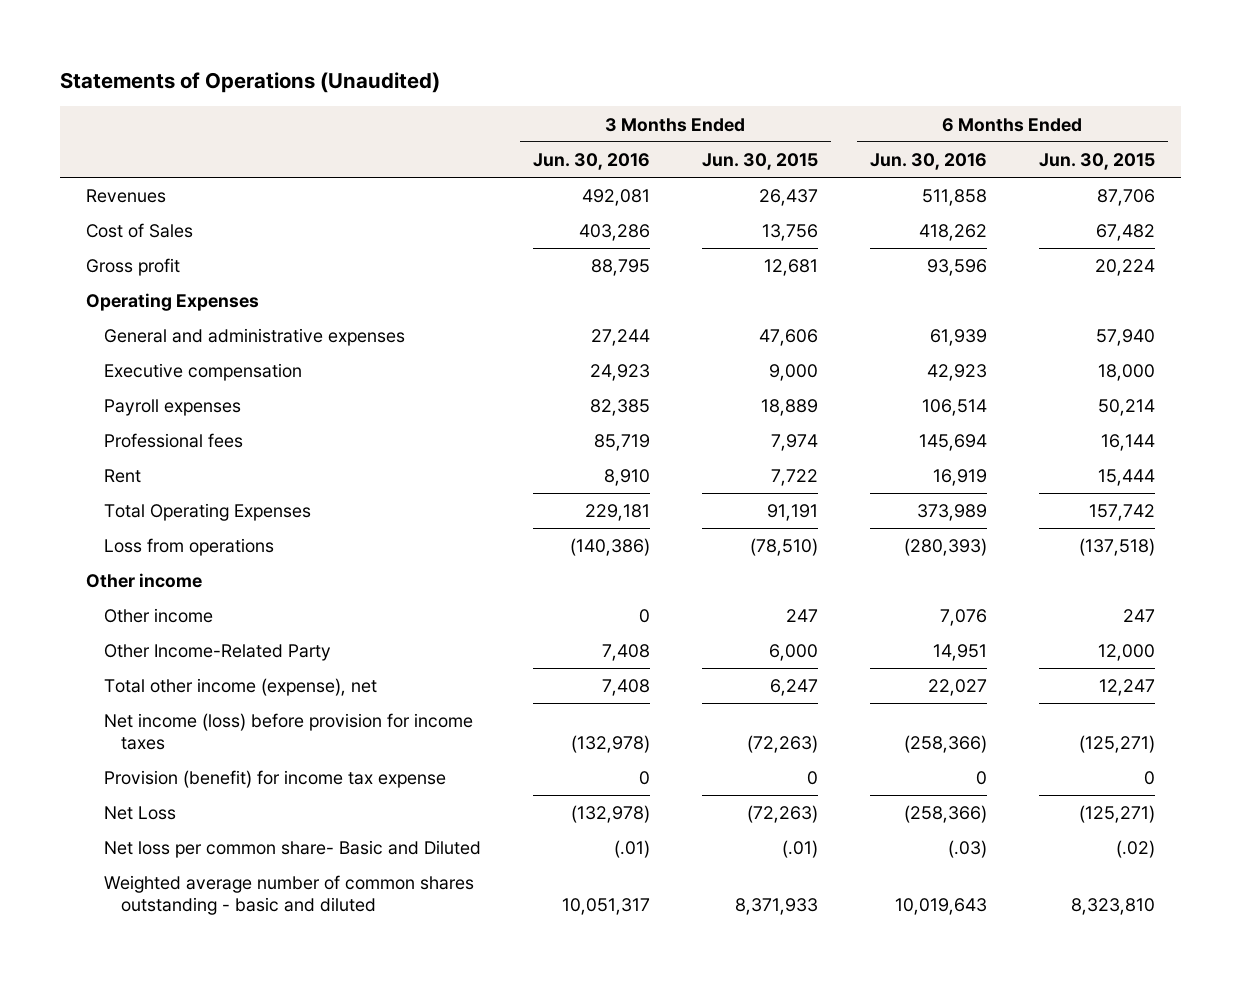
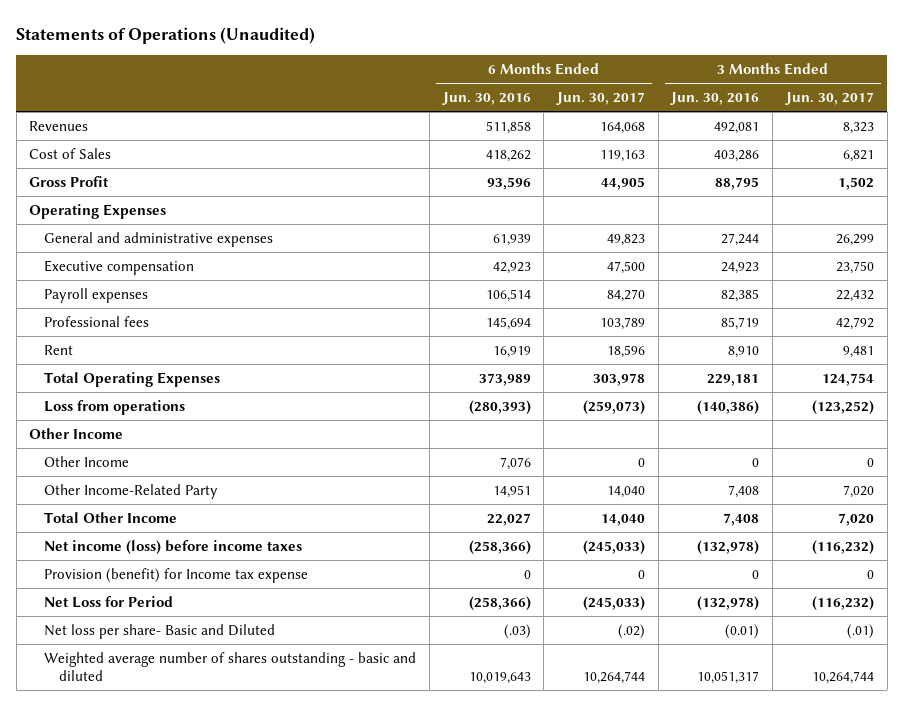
[701,153,818,171] Jun. 30, 2015 -> none
[1038,153,1155,171] Jun. 30, 2015 -> none
none -> [555,91,645,105] Jun. 30, 2017
none -> [784,91,874,105] Jun. 30, 2017
[85,258,180,277] Gross profit -> [29,175,110,187] Gross Profit
[85,573,202,589] Other income -> [29,427,124,439] Other Income
[103,608,213,624] Other income -> [44,455,130,467] Other Income
[103,678,377,697] Total other income (expense), net -> [44,511,178,523] Total Other Income
[103,713,473,751] Net income (loss) before provision for income taxes -> [44,539,303,555] Net income (loss) before income taxes
[103,770,446,789] Provision (benefit) for income tax expense -> [44,567,309,583] Provision (benefit) for Income tax expense
[103,806,176,821] Net Loss -> [44,595,174,608] Net Loss for Period
[103,840,481,859] Net loss per common share- Basic and Diluted -> [44,623,276,639] Net loss per share- Basic and Diluted
[613,840,650,859] (.01) -> [725,623,760,639] (0.01)
[103,875,474,916] Weighted average number of common shares outstanding - basic and diluted -> [44,651,417,682] Weighted average number of shares outstanding - basic and diluted

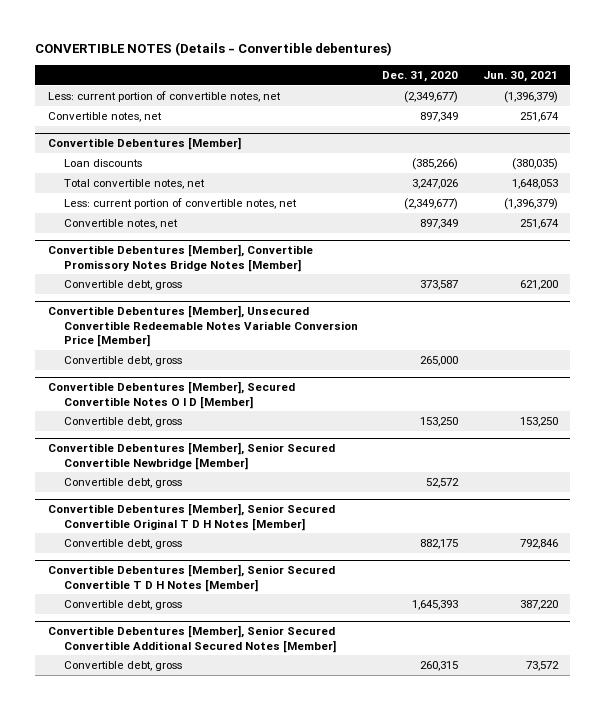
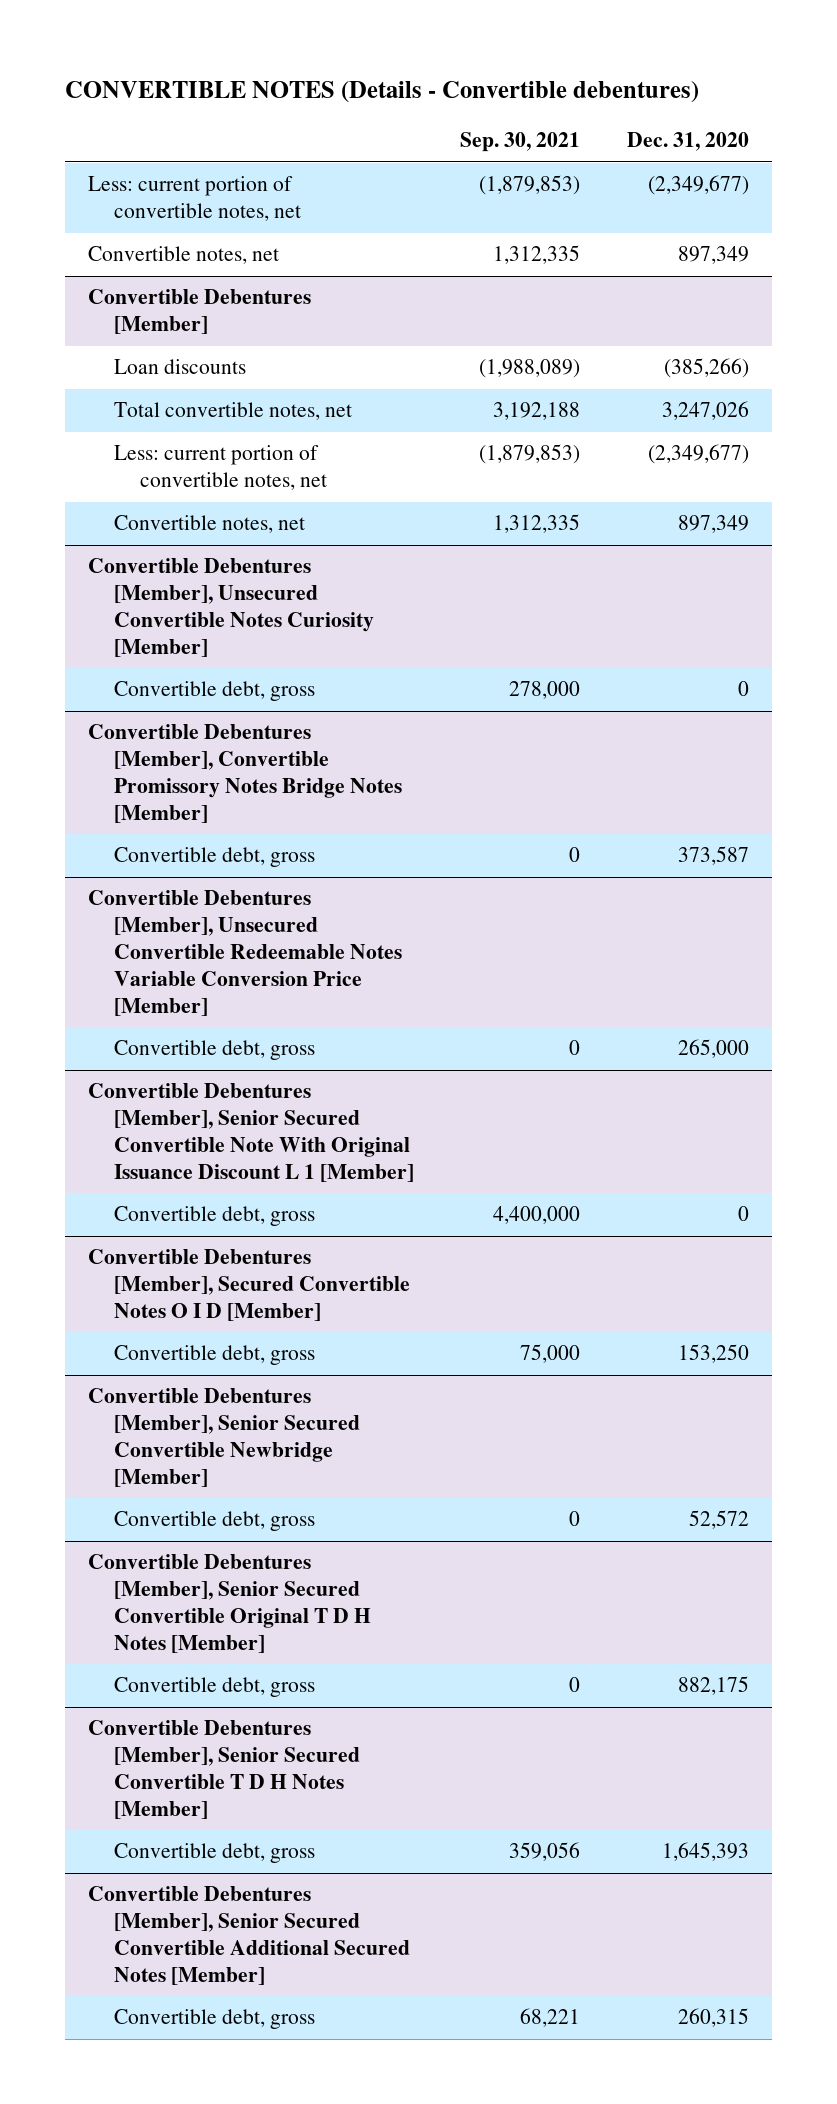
[482,70,558,82] Jun. 30, 2021 -> none
none -> [460,132,581,153] Sep. 30, 2021
none -> [87,558,374,658] Convertible Debentures [Member], Unsecured Convertible Notes Curiosity [Member]
none -> [113,681,315,702] Convertible debt, gross
none -> [87,1083,414,1183] Convertible Debentures [Member], Senior Secured Convertible Note With Original Issuance Discount L 1 [Member]
none -> [113,1206,315,1227] Convertible debt, gross

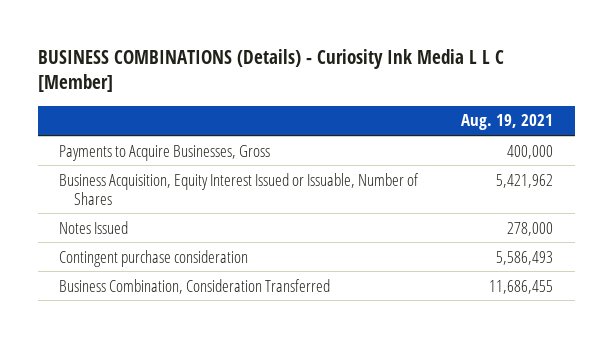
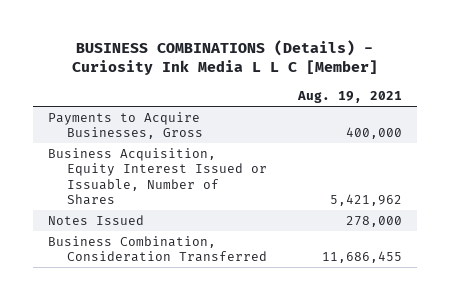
[59,249,249,267] Contingent purchase consideration -> none

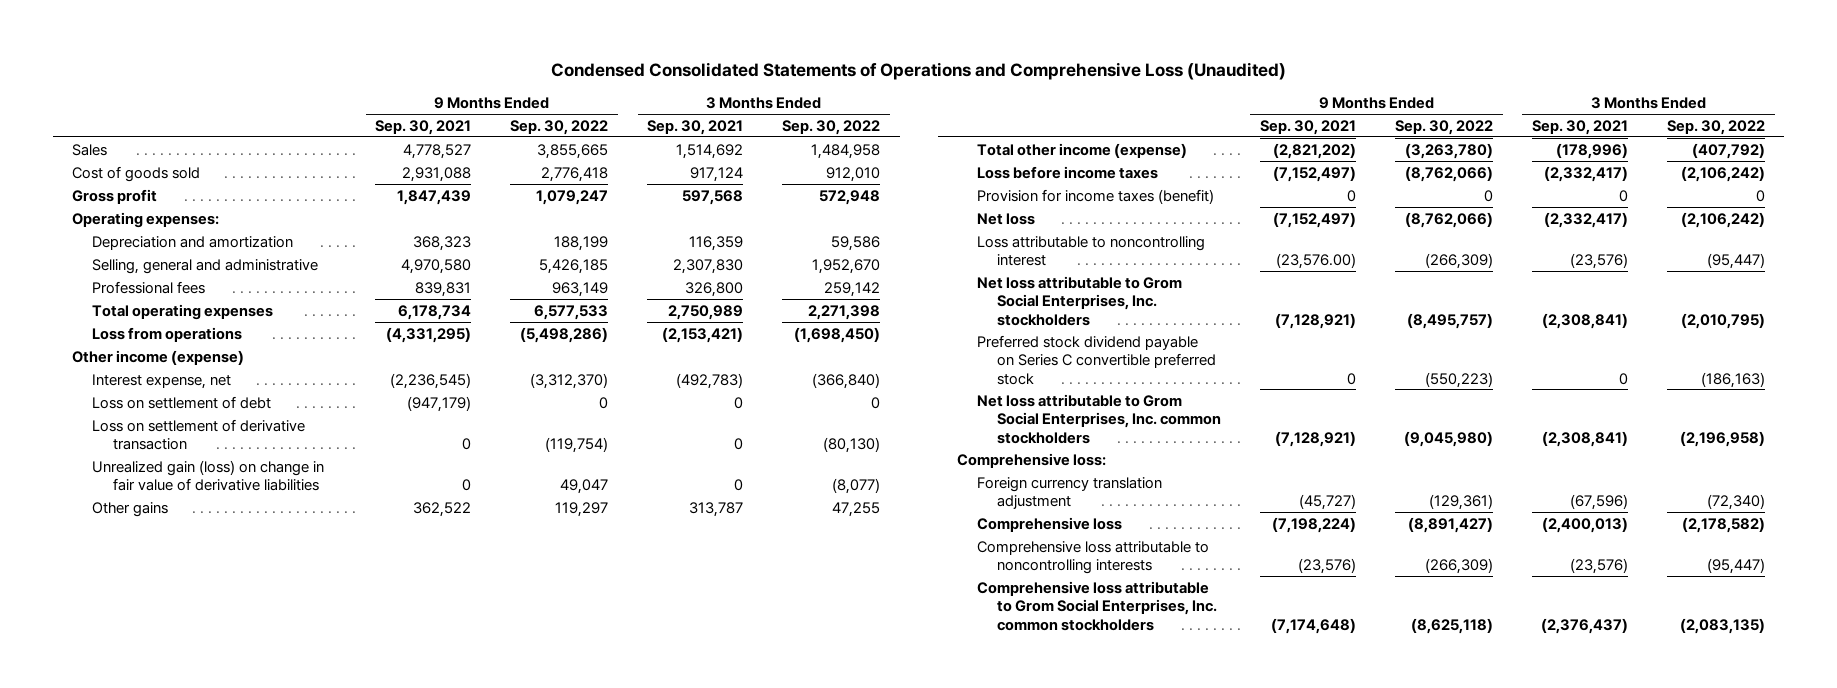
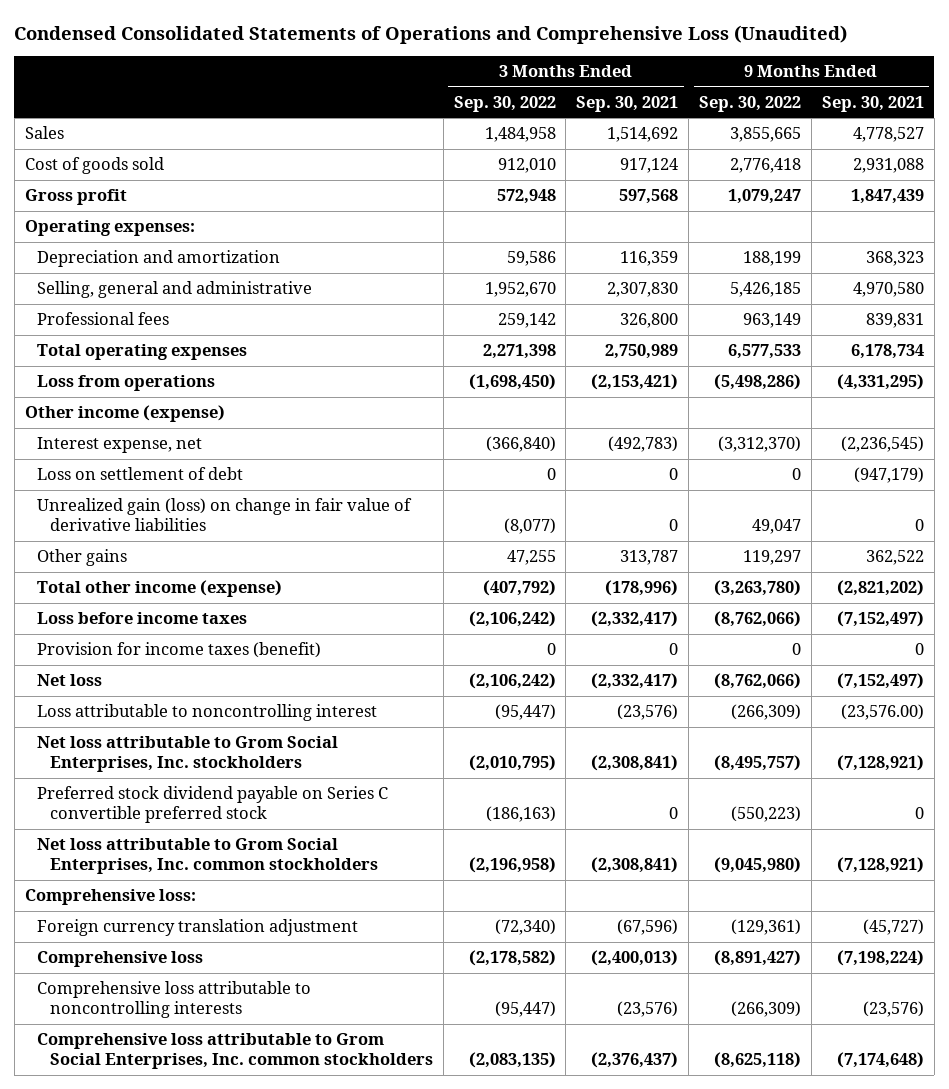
[92,418,306,451] Loss on settlement of derivative transaction -> none

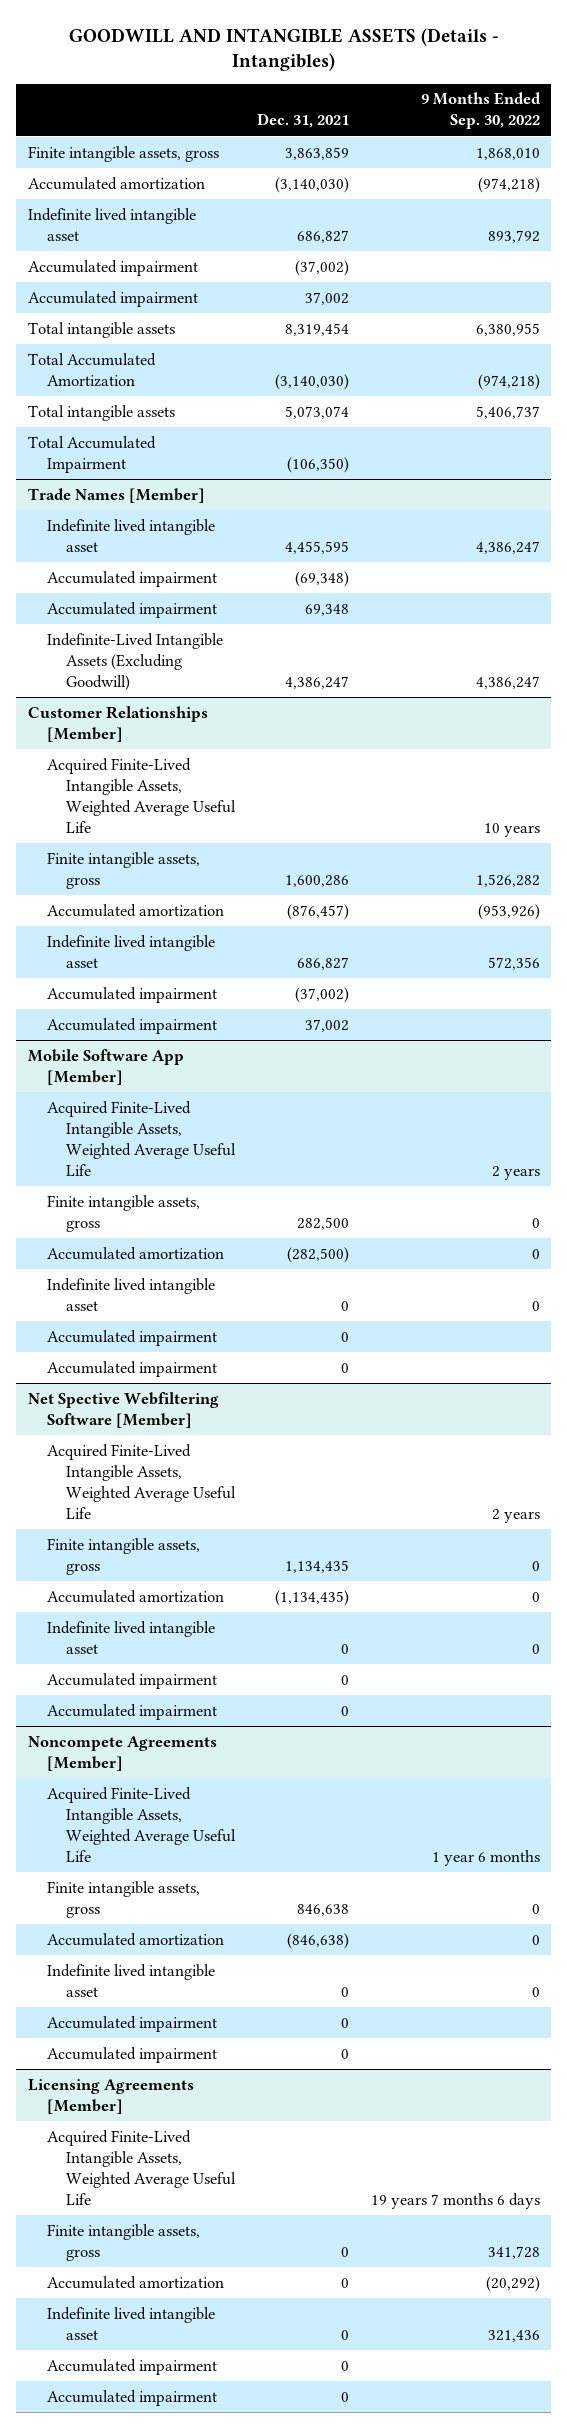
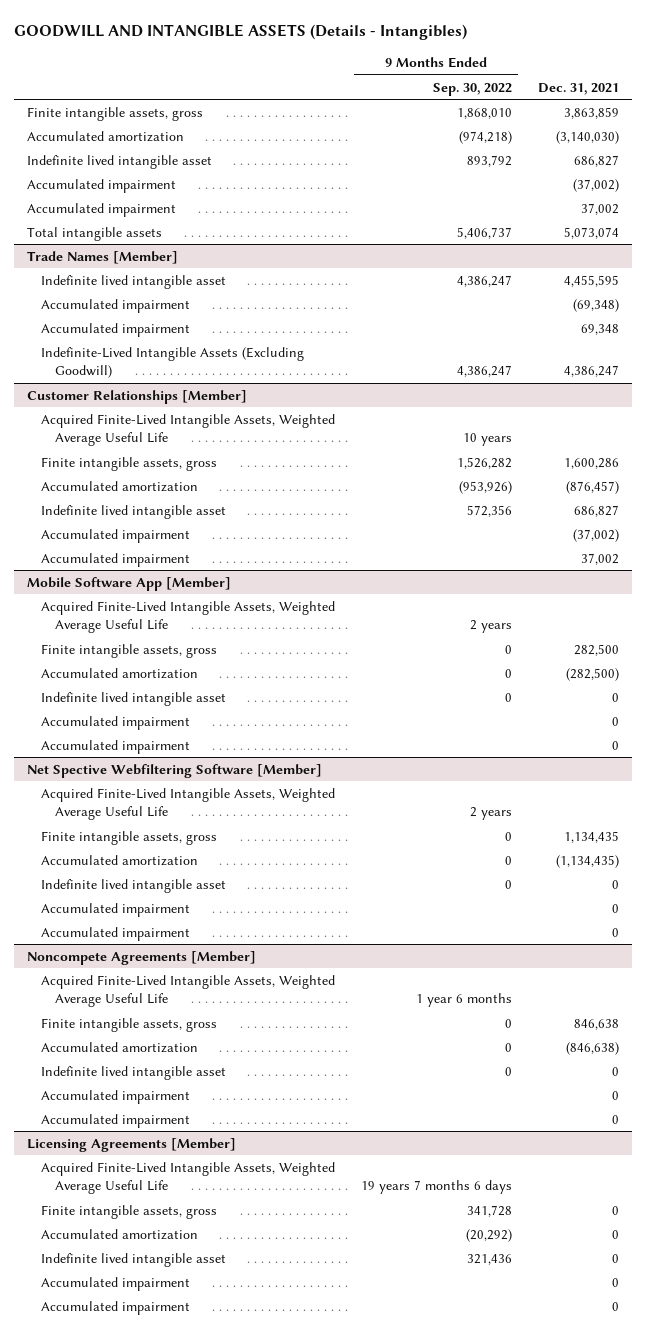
[27,321,175,338] Total intangible assets -> none
[27,352,156,387] Total Accumulated Amortization -> none
[27,435,156,473] Total Accumulated Impairment -> none

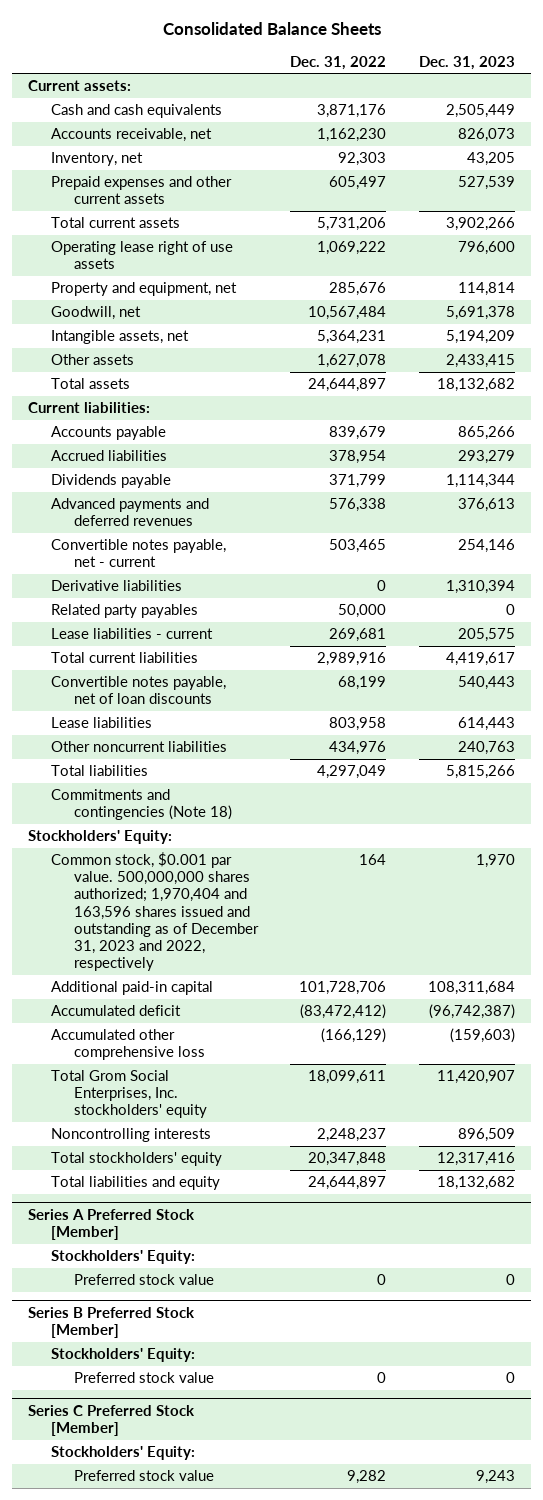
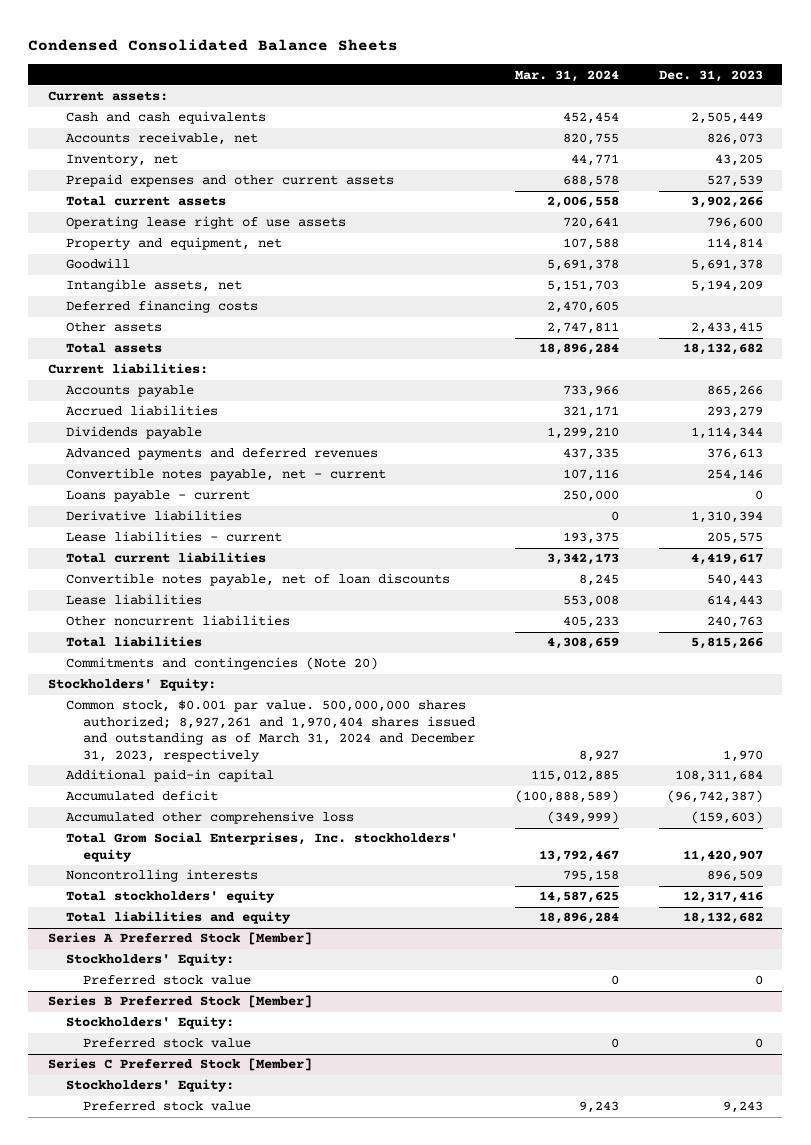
[162,21,381,35] Consolidated Balance Sheets -> [28,39,399,52] Condensed Consolidated Balance Sheets
[290,55,387,70] Dec. 31, 2022 -> none
none -> [514,69,619,82] Mar. 31, 2024
[50,306,141,321] Goodwill, net -> [65,258,130,270] Goodwill
none -> [65,300,258,314] Deferred financing costs
none -> [65,490,250,503] Loans payable - current
[50,604,198,619] Related party payables -> none
[50,789,232,821] Commitments and contingencies (Note 18) -> [65,657,378,671] Commitments and contingencies (Note 20)
[50,852,259,971] Common stock, $0.001 par value. 500,000,000 shares authorized; 1,970,404 and 163,596 shares issued and outstanding as of December 31, 2023 and 2022, respectively -> [65,700,475,763] Common stock, $0.001 par value. 500,000,000 shares authorized; 8,927,261 and 1,970,404 shares issued and outstanding as of March 31, 2024 and December 31, 2023, respectively

